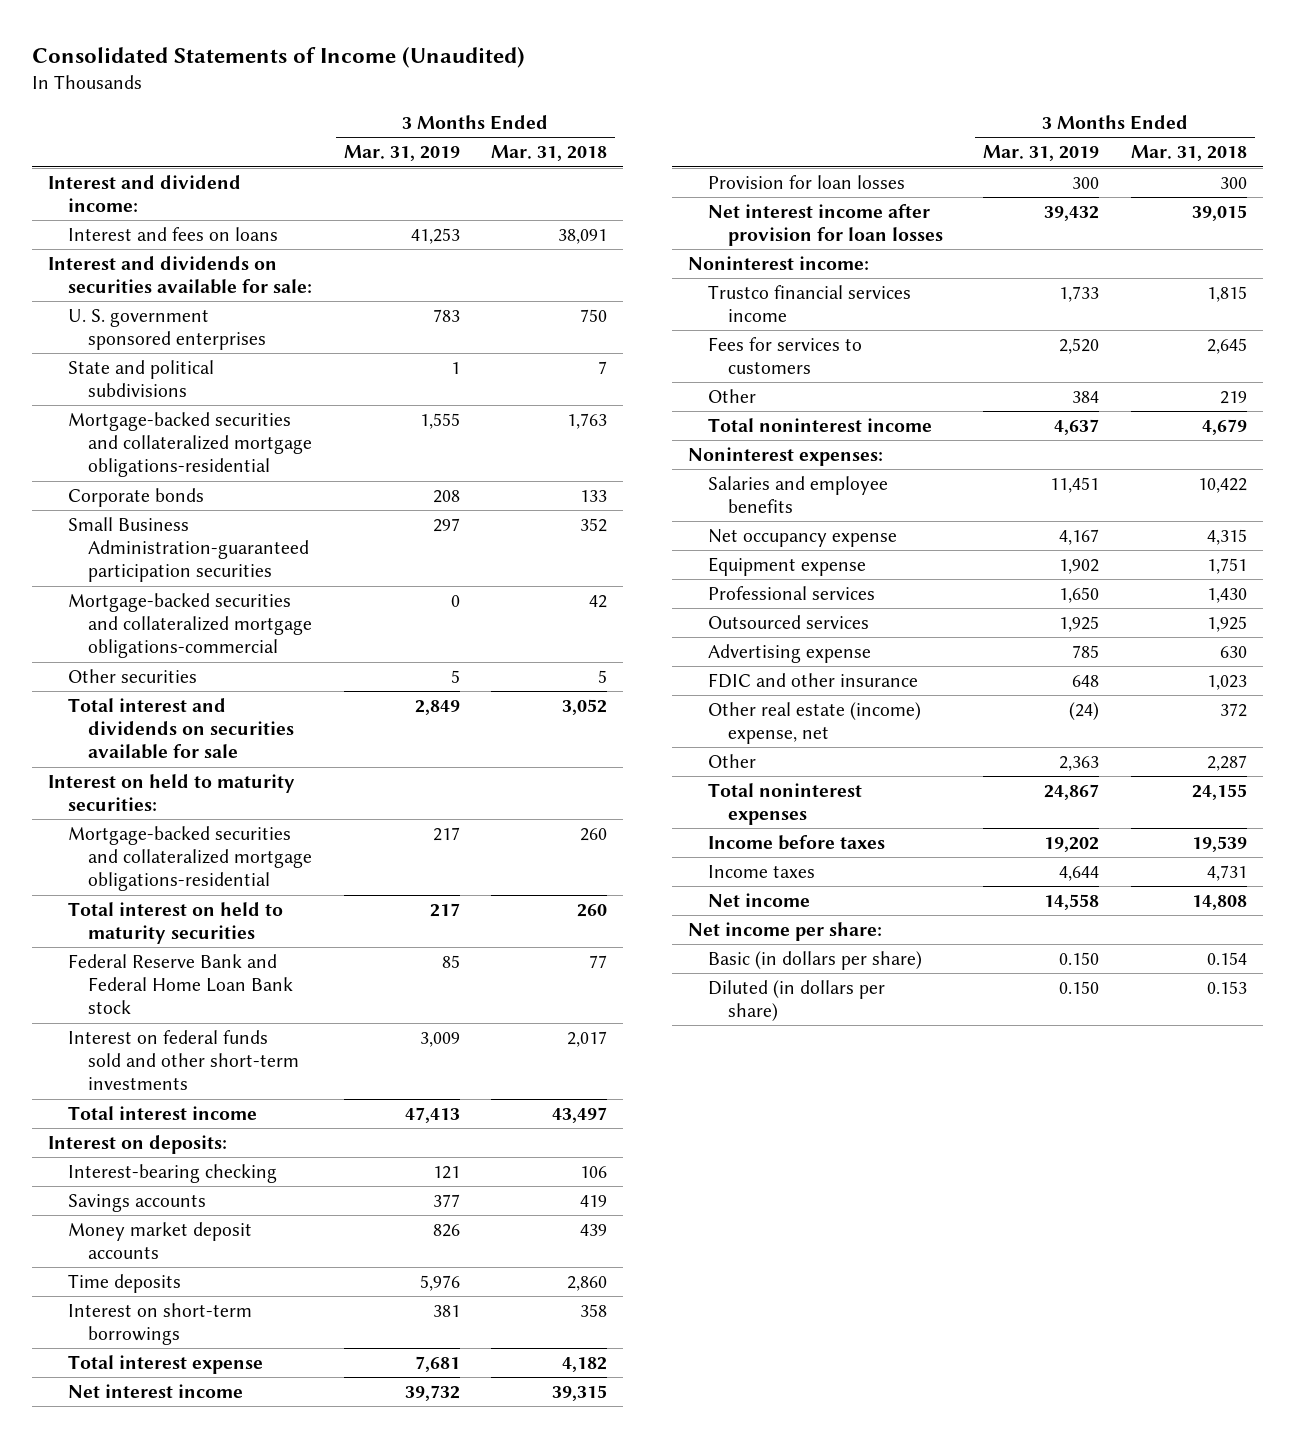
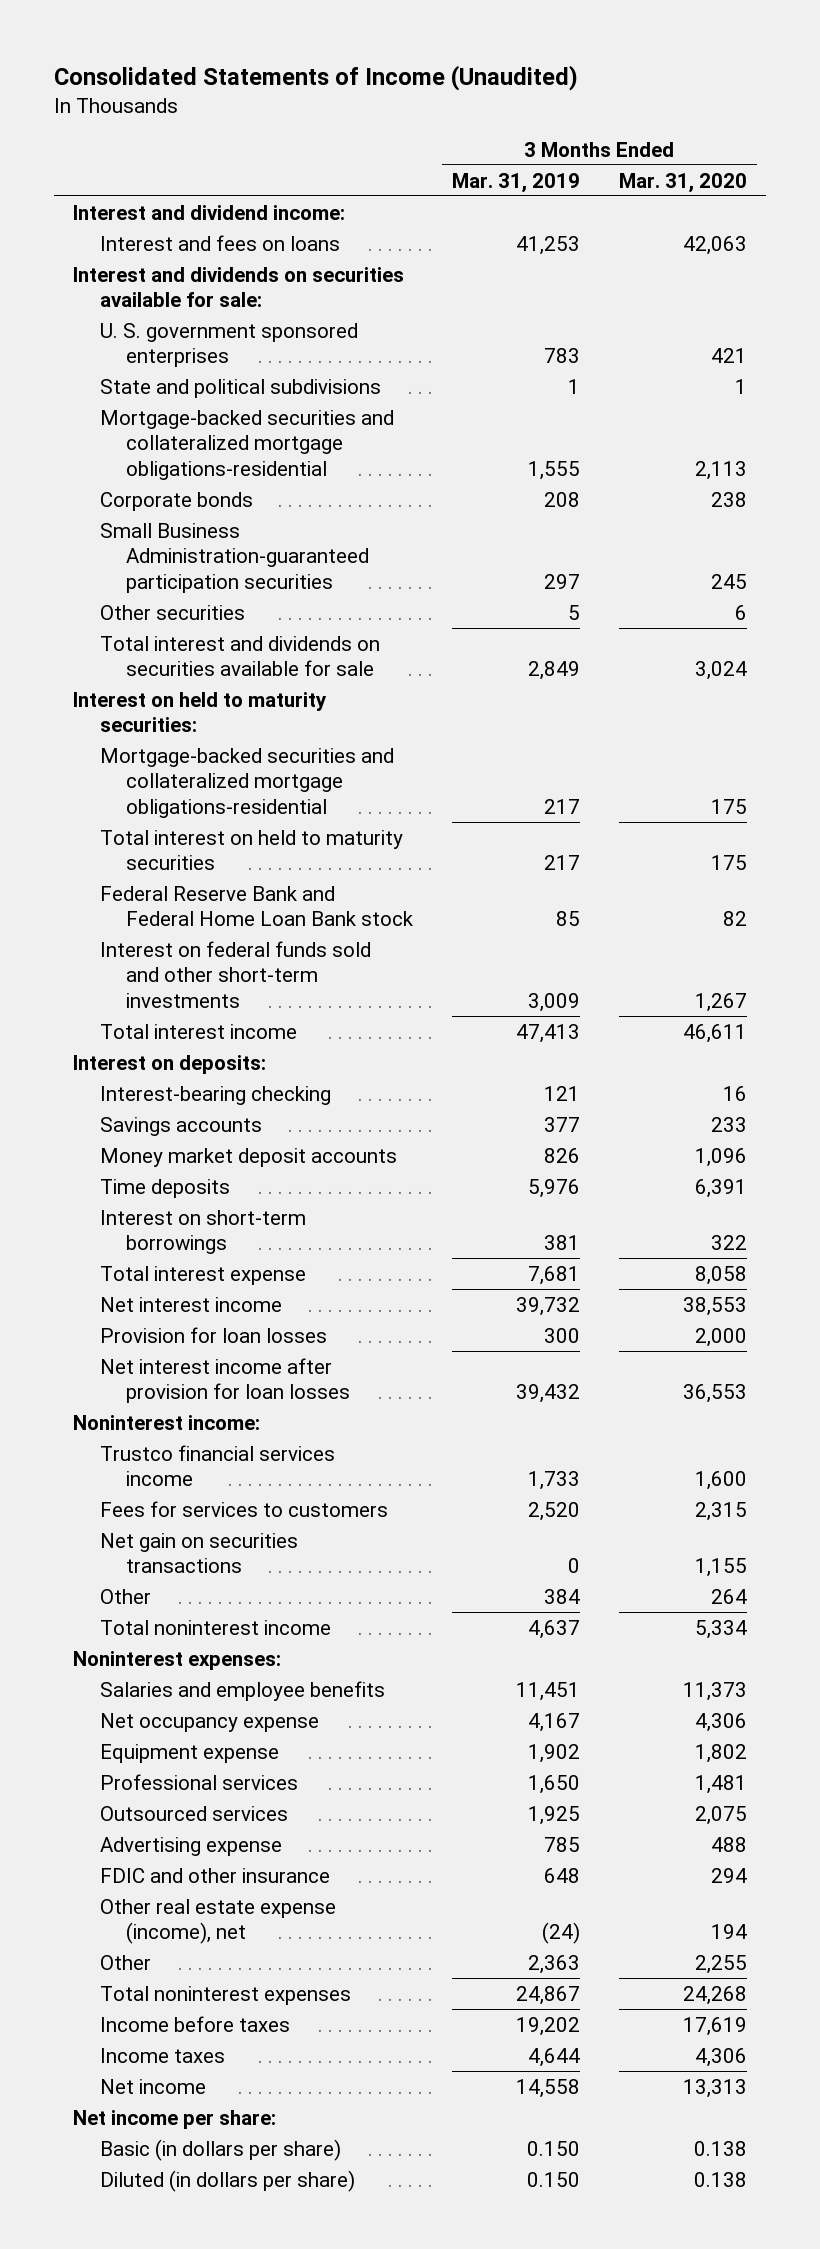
[491,145,608,162] Mar. 31, 2018 -> none
none -> [618,172,747,193] Mar. 31, 2020
[67,592,312,659] Mortgage-backed securities and collateralized mortgage obligations-commercial -> none
none -> [99,1532,298,1574] Net gain on securities transactions
[707,701,921,745] Other real estate (income) expense, net -> [99,1898,336,1945] Other real estate expense (income), net

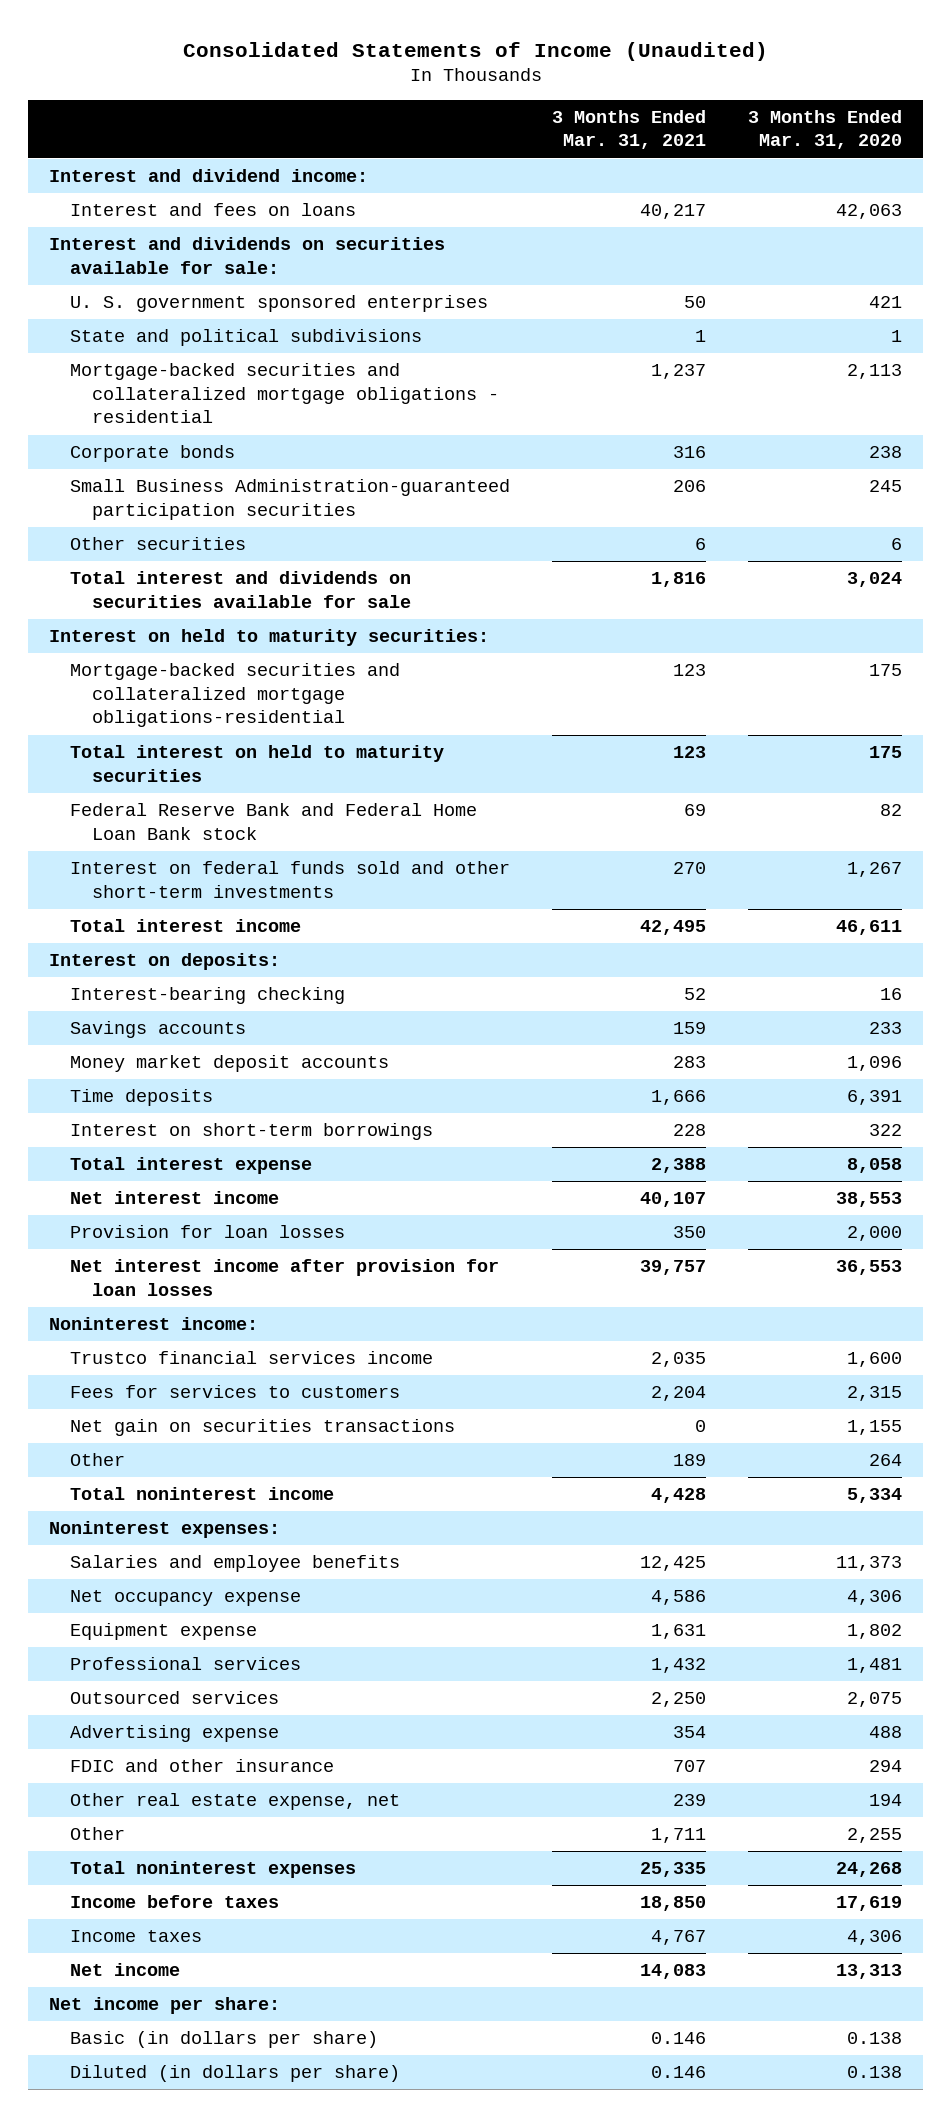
[451,172,580,193] Mar. 31, 2019 -> none
none -> [552,109,707,150] 3 Months Ended Mar. 31, 2021
[99,409,394,480] Mortgage-backed securities and collateralized mortgage obligations-residential -> [70,363,499,424] Mortgage-backed securities and collateralized mortgage obligations - residential
[99,1898,336,1945] Other real estate expense (income), net -> [70,1793,401,1811] Other real estate expense, net

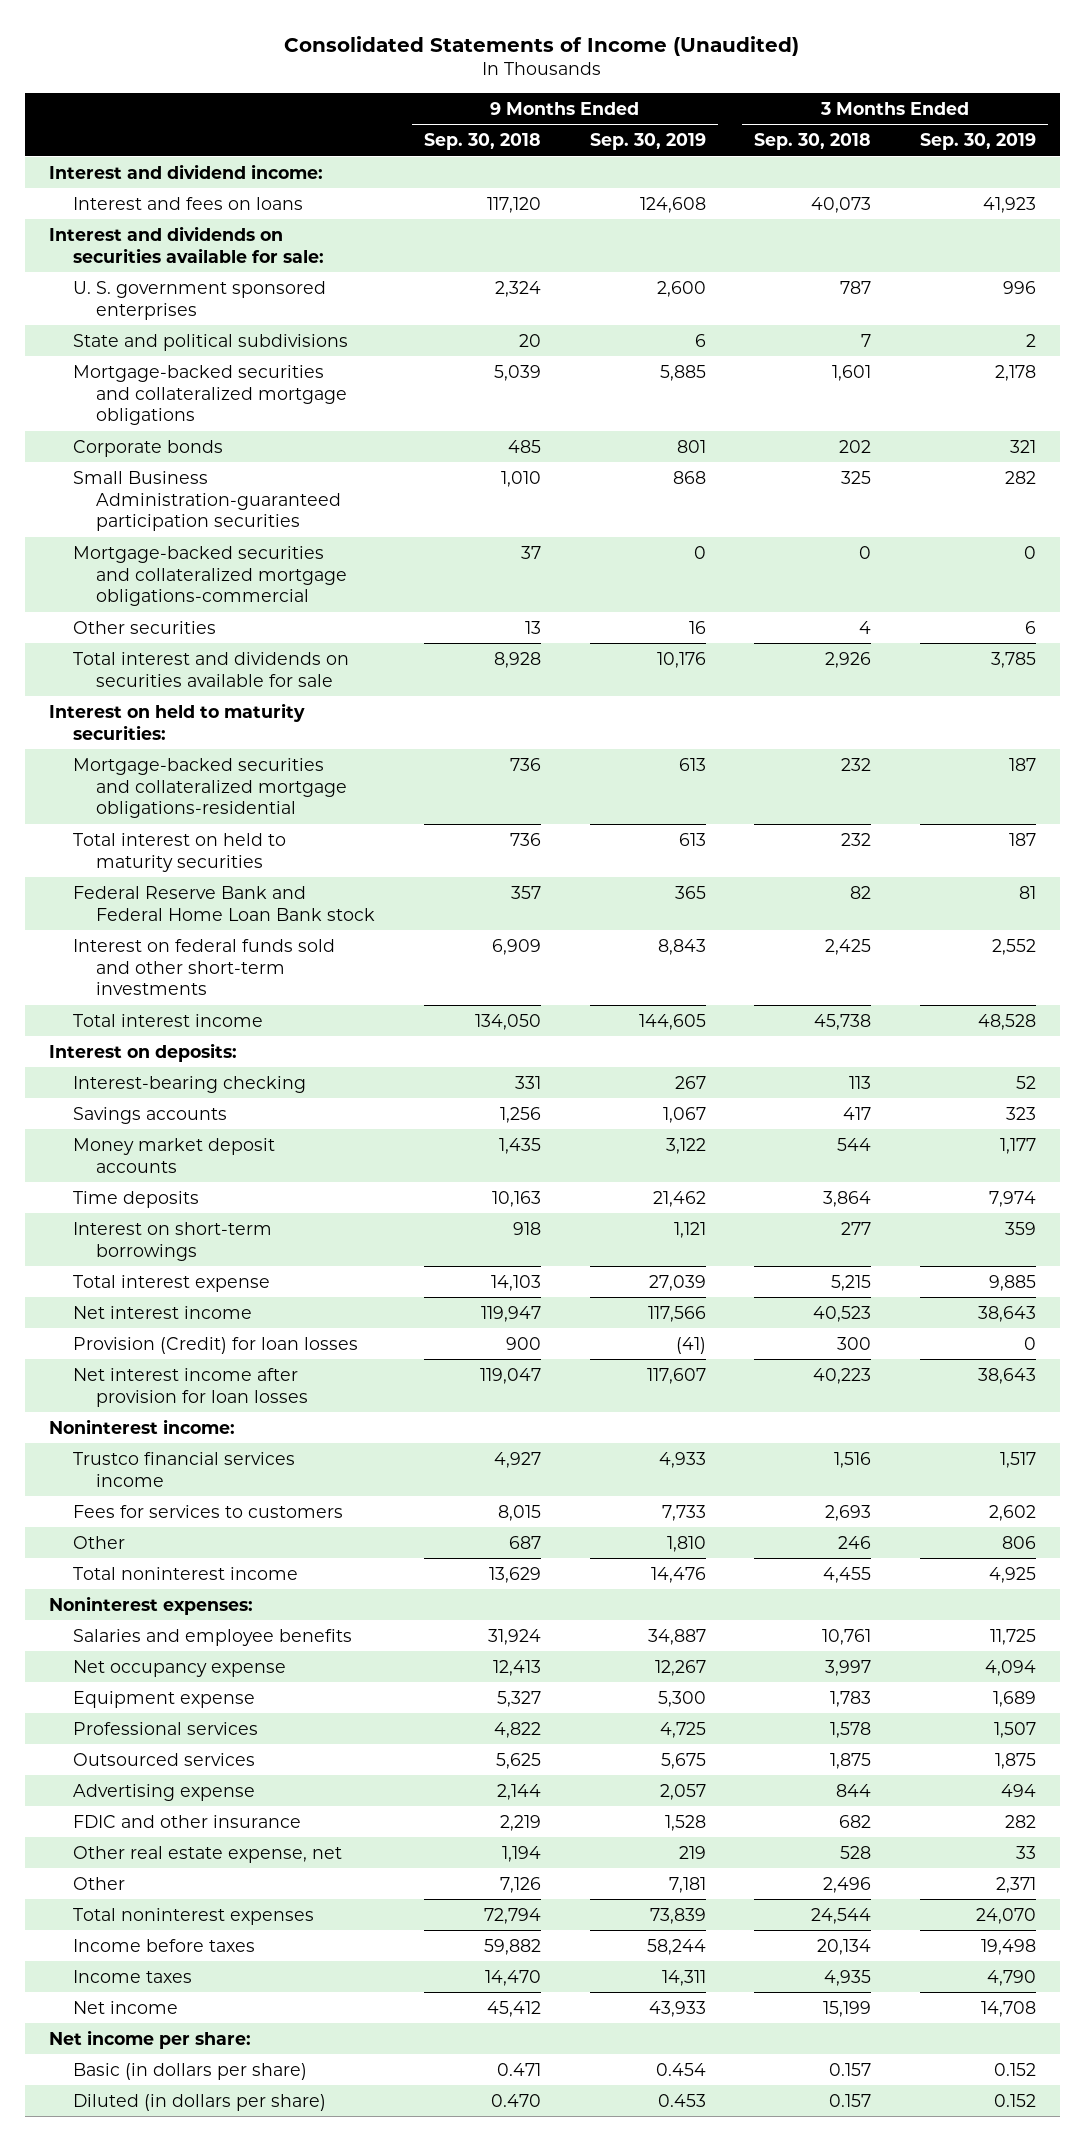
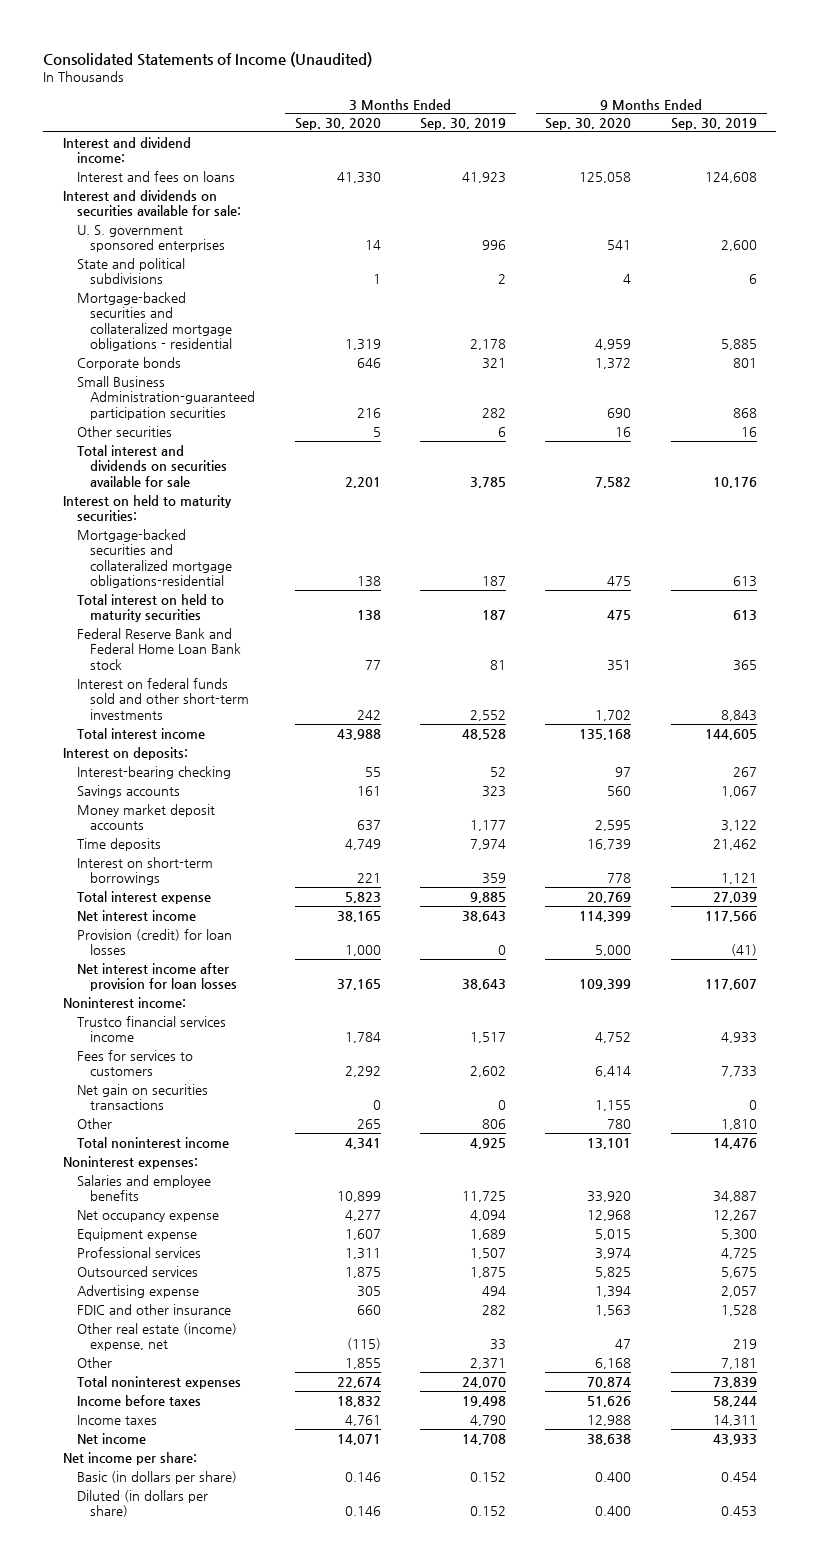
[423,133,541,151] Sep. 30, 2018 -> none
[754,133,872,151] Sep. 30, 2018 -> none
none -> [294,118,381,131] Sep. 30, 2020
none -> [545,118,632,131] Sep. 30, 2020
[72,364,348,426] Mortgage-backed securities and collateralized mortgage obligations -> [76,291,233,352] Mortgage-backed securities and collateralized mortgage obligations - residential
[72,545,348,607] Mortgage-backed securities and collateralized mortgage obligations-commercial -> none
[72,1336,358,1354] Provision (Credit) for loan losses -> [76,928,232,956] Provision (credit) for loan losses
none -> [76,1083,208,1111] Net gain on securities transactions
[72,1845,342,1863] Other real estate expense, net -> [76,1322,237,1352] Other real estate (income) expense, net

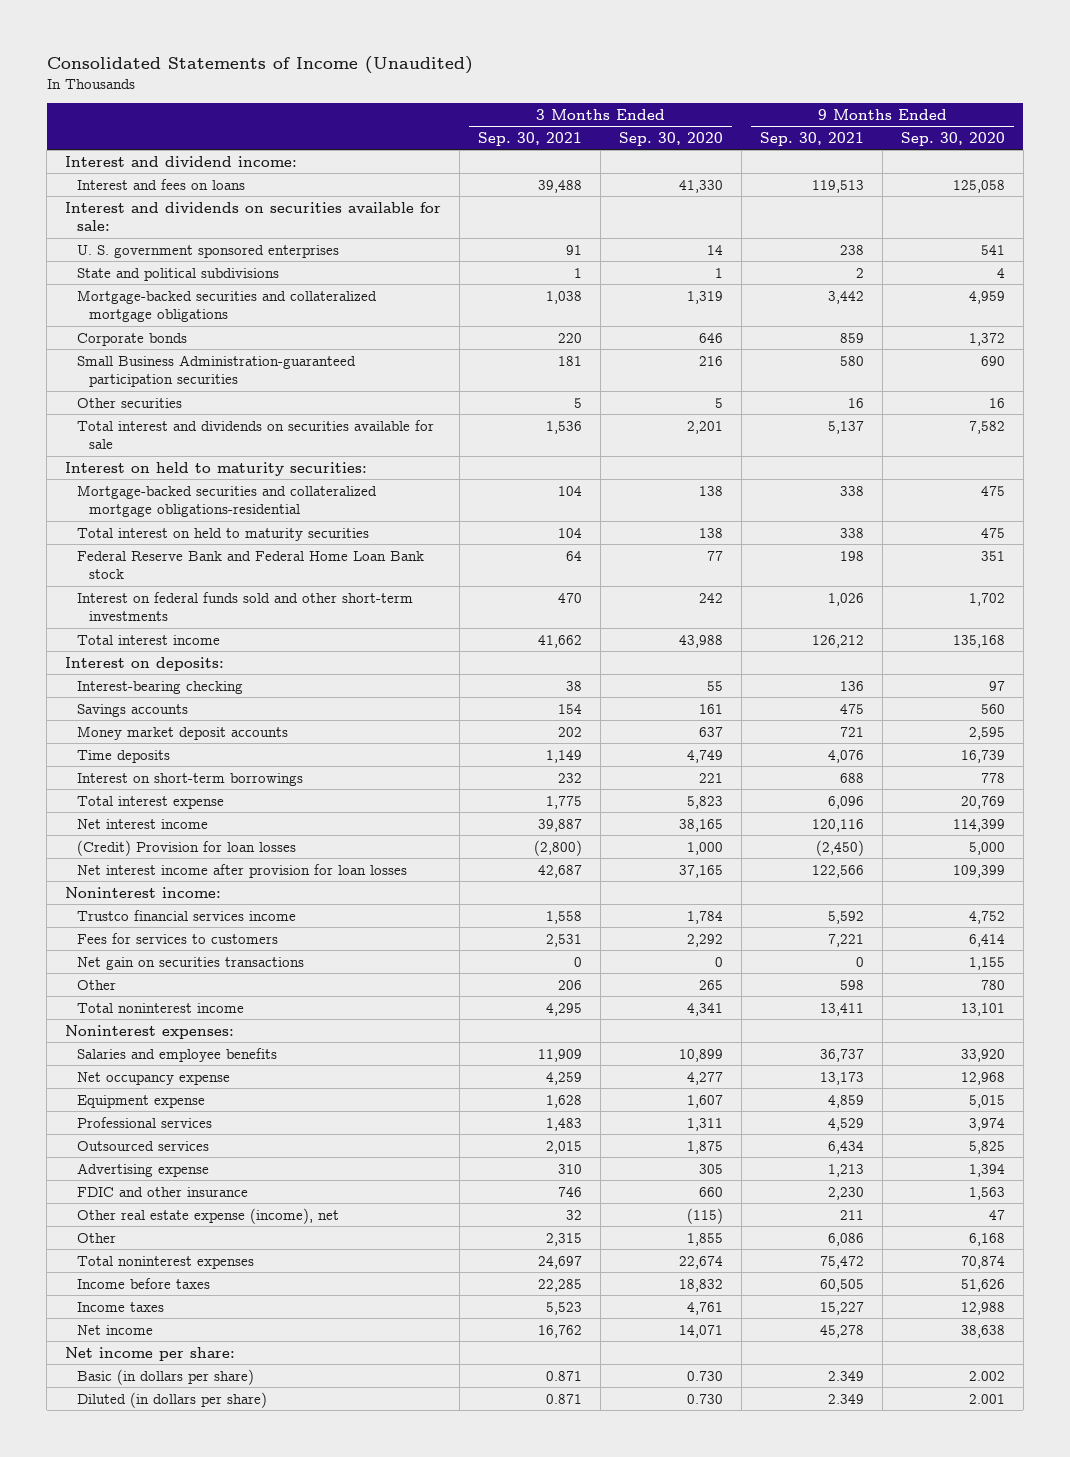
[420,118,507,131] Sep. 30, 2019 -> none
[670,118,757,131] Sep. 30, 2019 -> none
none -> [478,131,583,146] Sep. 30, 2021
none -> [760,131,865,146] Sep. 30, 2021
[76,291,233,352] Mortgage-backed securities and collateralized mortgage obligations - residential -> [77,289,378,322] Mortgage-backed securities and collateralized mortgage obligations
[76,928,232,956] Provision (credit) for loan losses -> [77,839,297,856] (Credit) Provision for loan losses
[76,1322,237,1352] Other real estate (income) expense, net -> [77,1207,340,1224] Other real estate expense (income), net
[344,1471,381,1482] 0.146 -> [687,1370,724,1381] 0.730
[595,1471,632,1482] 0.400 -> [969,1370,1006,1381] 2.002
[344,1506,381,1517] 0.146 -> [687,1393,724,1404] 0.730
[595,1506,632,1517] 0.400 -> [969,1393,1006,1404] 2.001

